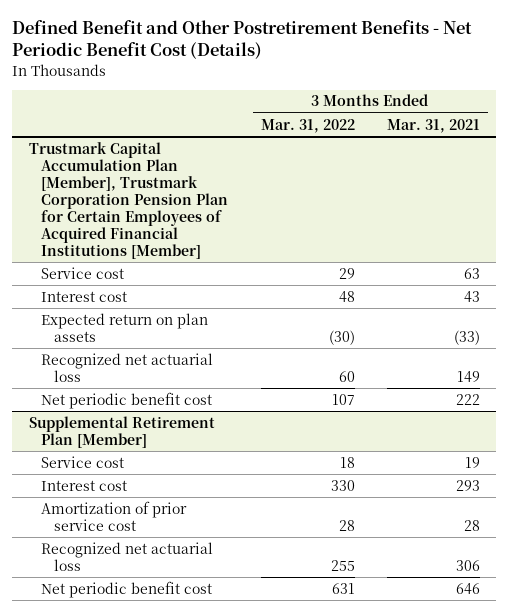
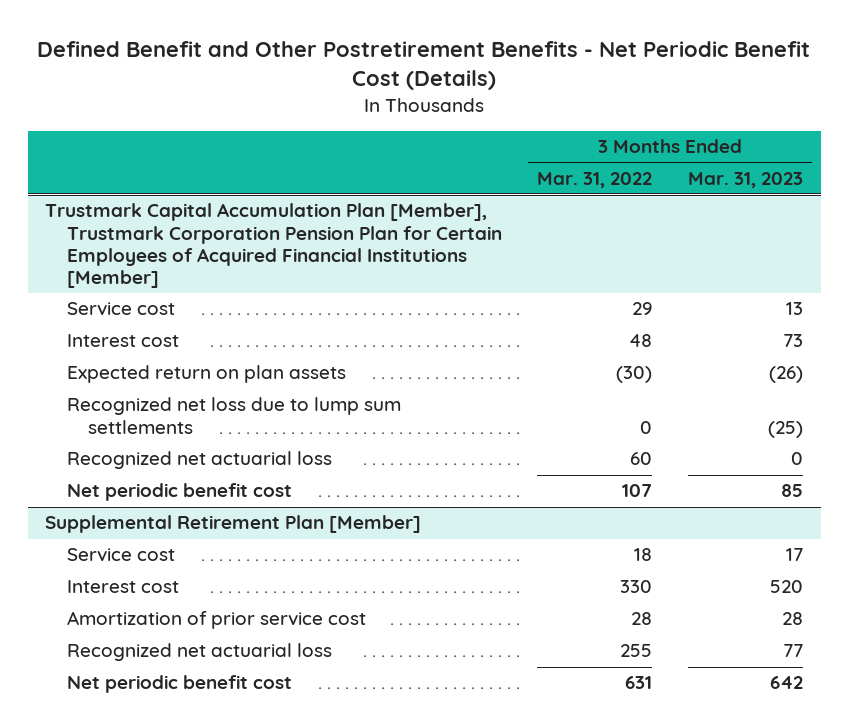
[386,118,480,133] Mar. 31, 2021 -> none
none -> [688,171,804,188] Mar. 31, 2023
none -> [66,397,401,434] Recognized net loss due to lump sum settlements

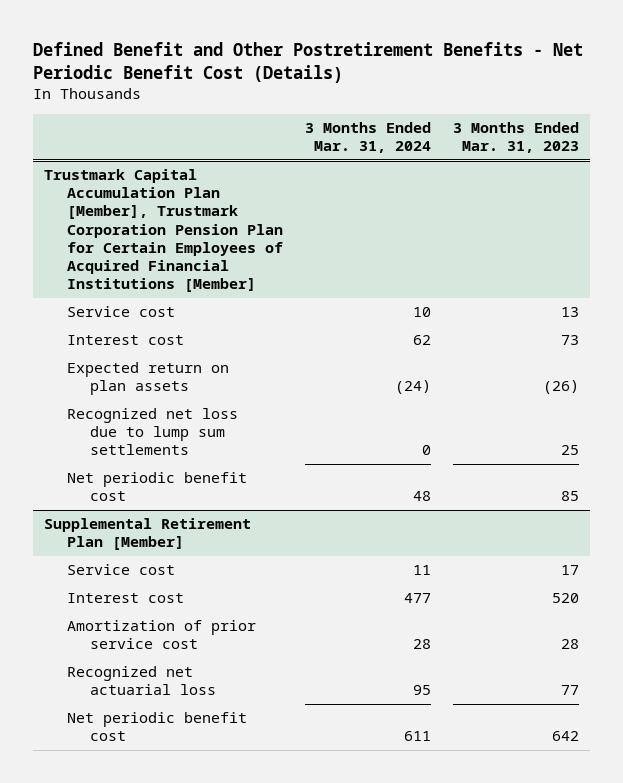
[537,171,653,188] Mar. 31, 2022 -> none
none -> [305,121,432,154] 3 Months Ended Mar. 31, 2024
[66,451,332,470] Recognized net actuarial loss -> none
[768,420,804,438] (25) -> [560,445,579,456] 25

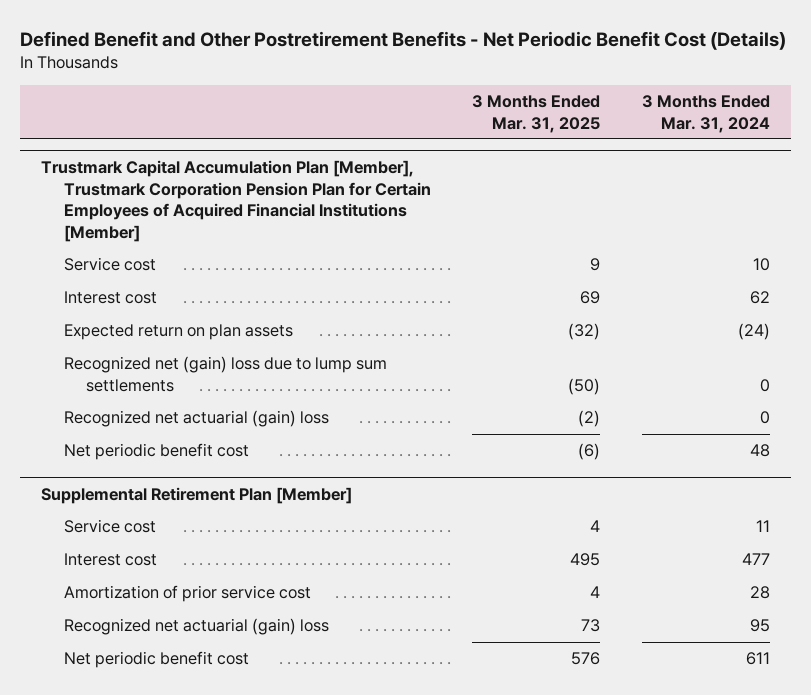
[452,121,579,154] 3 Months Ended Mar. 31, 2023 -> none
none -> [472,95,601,133] 3 Months Ended Mar. 31, 2025
[67,408,239,456] Recognized net loss due to lump sum settlements -> [63,356,387,392] Recognized net (gain) loss due to lump sum settlements
none -> [63,410,329,428] Recognized net actuarial (gain) loss
[67,666,217,696] Recognized net actuarial loss -> [63,618,329,636] Recognized net actuarial (gain) loss

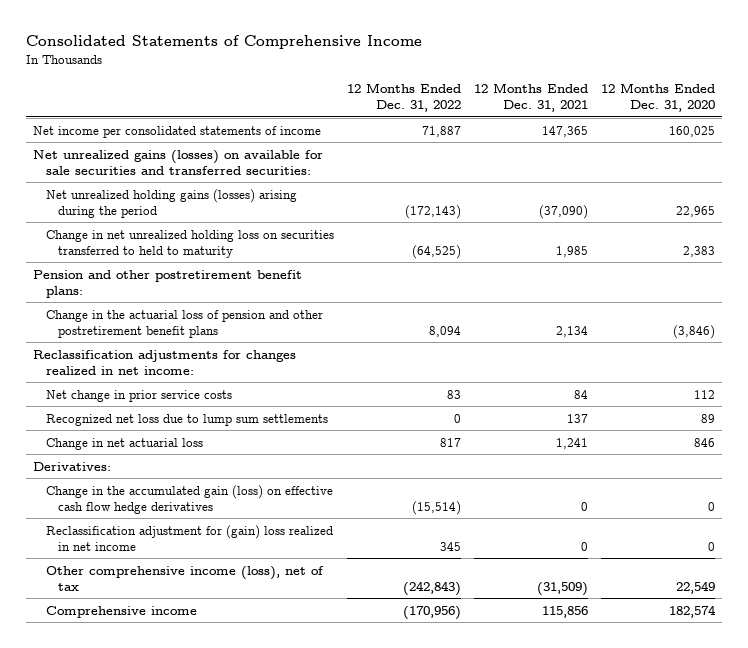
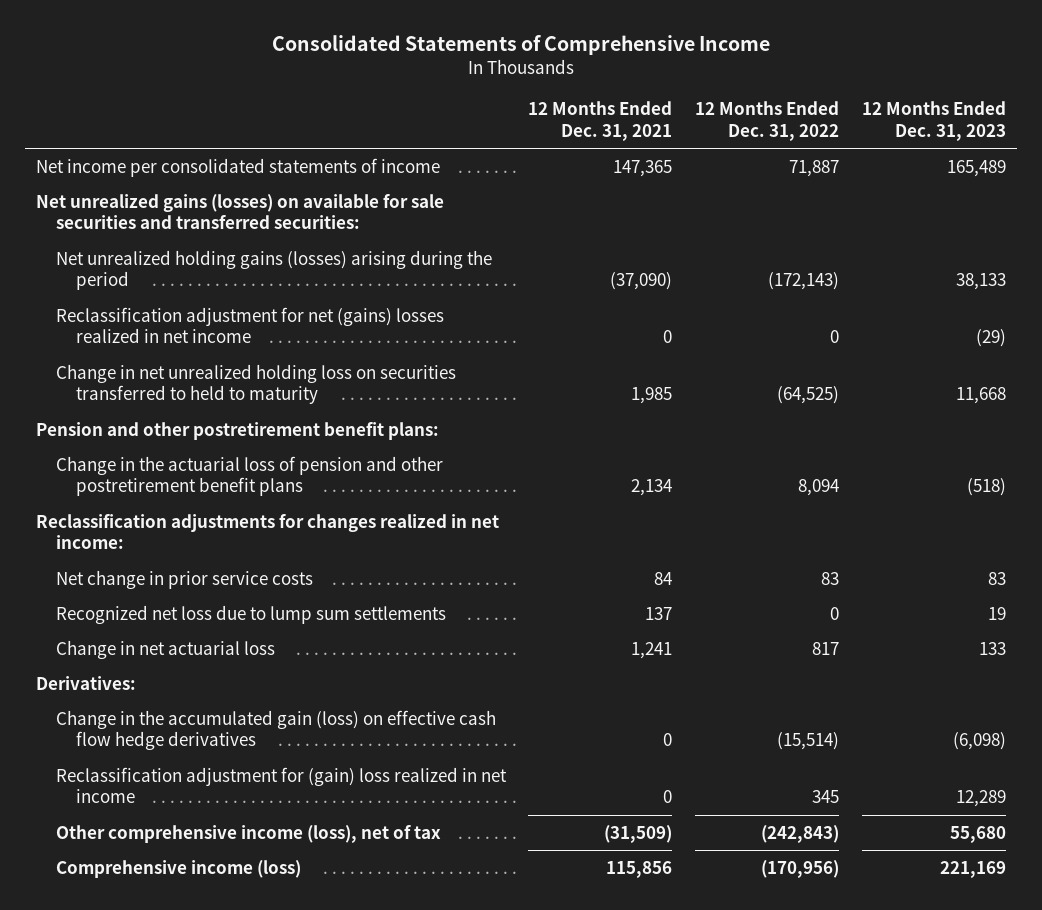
[601,83,716,113] 12 Months Ended Dec. 31, 2020 -> none
none -> [861,101,1006,141] 12 Months Ended Dec. 31, 2023
none -> [55,306,444,344] Reclassification adjustment for net (gains) losses realized in net income
[45,605,197,618] Comprehensive income -> [55,859,301,878] Comprehensive income (loss)

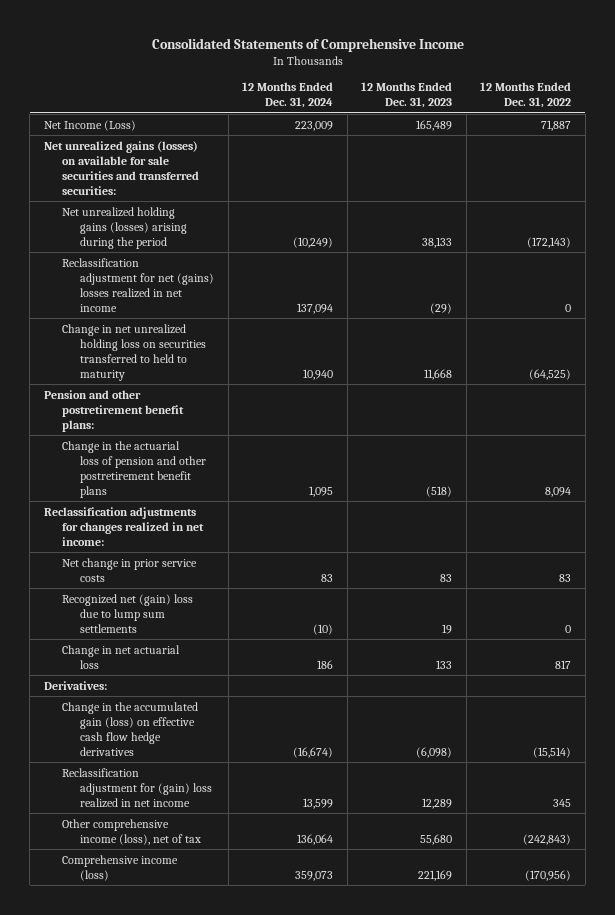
[528,101,673,141] 12 Months Ended Dec. 31, 2021 -> none
none -> [242,82,334,109] 12 Months Ended Dec. 31, 2024
[35,157,440,177] Net income per consolidated statements of income -> [43,119,136,131] Net Income (Loss)
[55,604,446,624] Recognized net loss due to lump sum settlements -> [62,593,194,633] Recognized net (gain) loss due to lump sum settlements

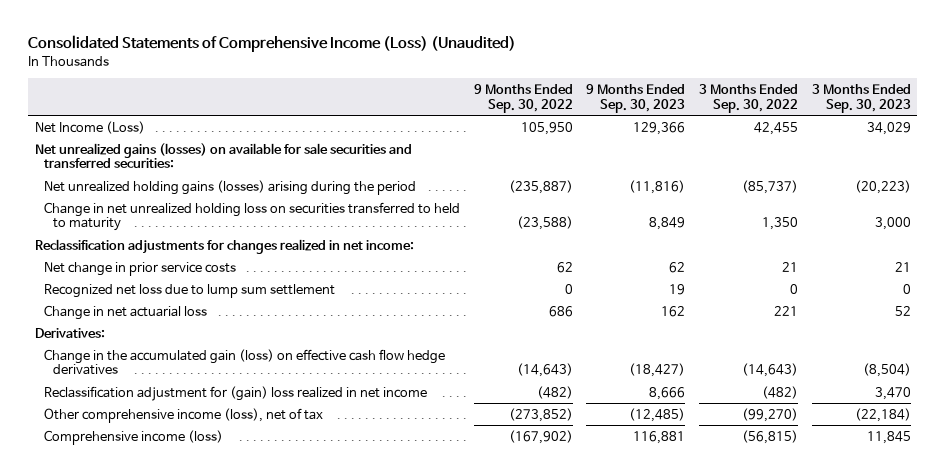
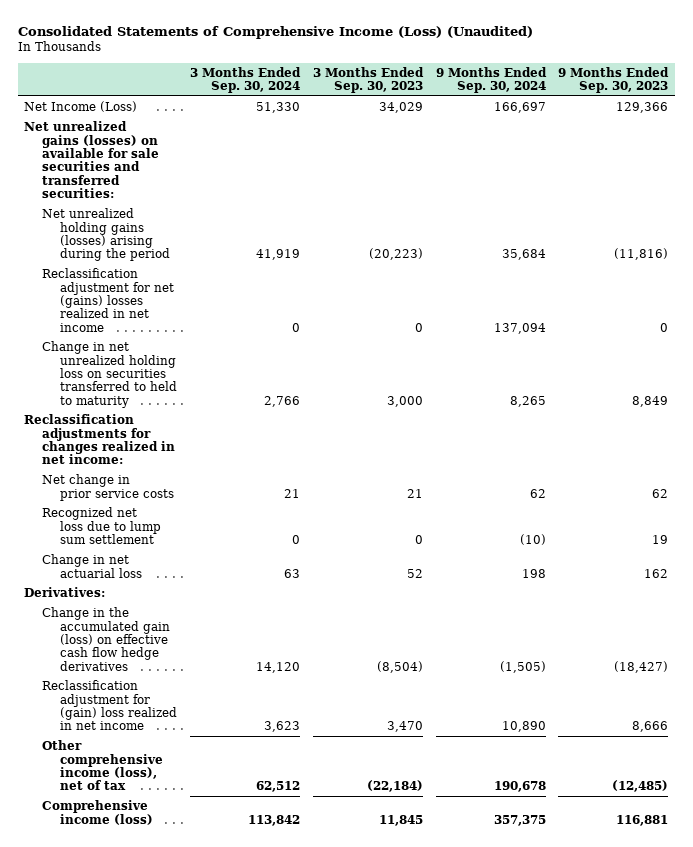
[473,83,573,113] 9 Months Ended Sep. 30, 2022 -> none
[699,83,799,113] 3 Months Ended Sep. 30, 2022 -> none
none -> [190,66,302,94] 3 Months Ended Sep. 30, 2024
none -> [435,66,547,94] 9 Months Ended Sep. 30, 2024
none -> [42,268,175,332] Reclassification adjustment for net (gains) losses realized in net income

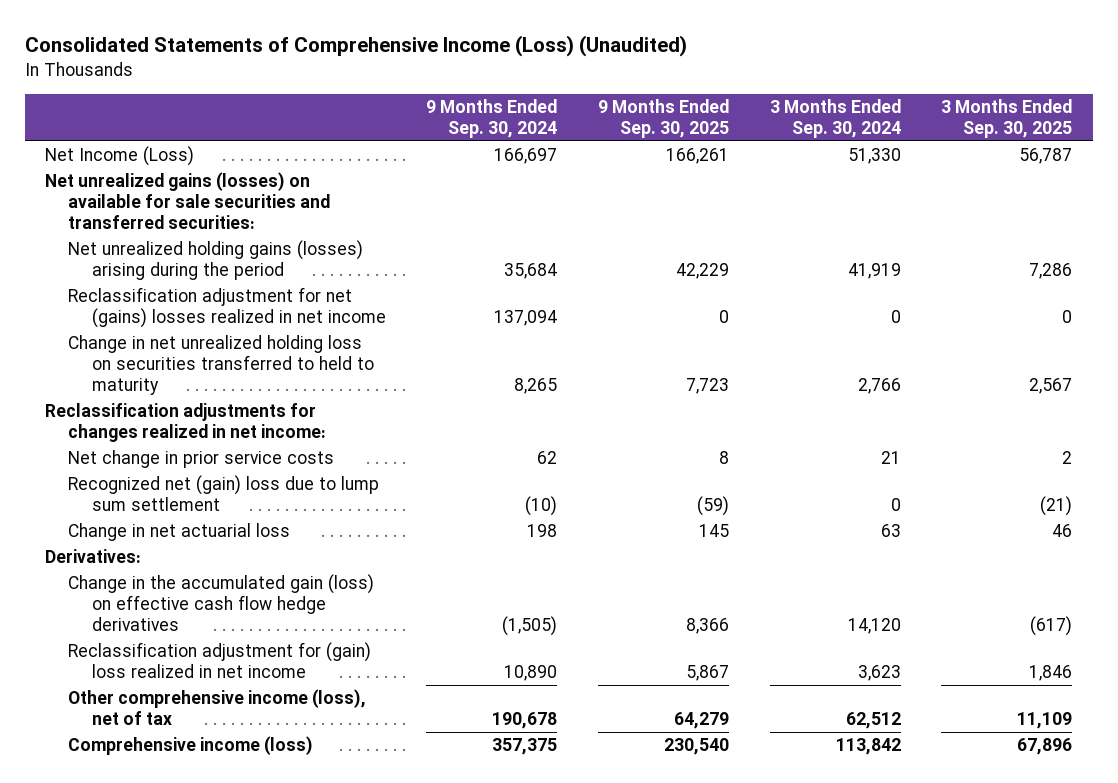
[312,66,424,94] 3 Months Ended Sep. 30, 2023 -> none
[558,66,670,94] 9 Months Ended Sep. 30, 2023 -> none
none -> [597,99,729,139] 9 Months Ended Sep. 30, 2025
none -> [941,99,1073,139] 3 Months Ended Sep. 30, 2025
[42,507,162,544] Recognized net loss due to lump sum settlement -> [68,475,380,512] Recognized net (gain) loss due to lump sum settlement

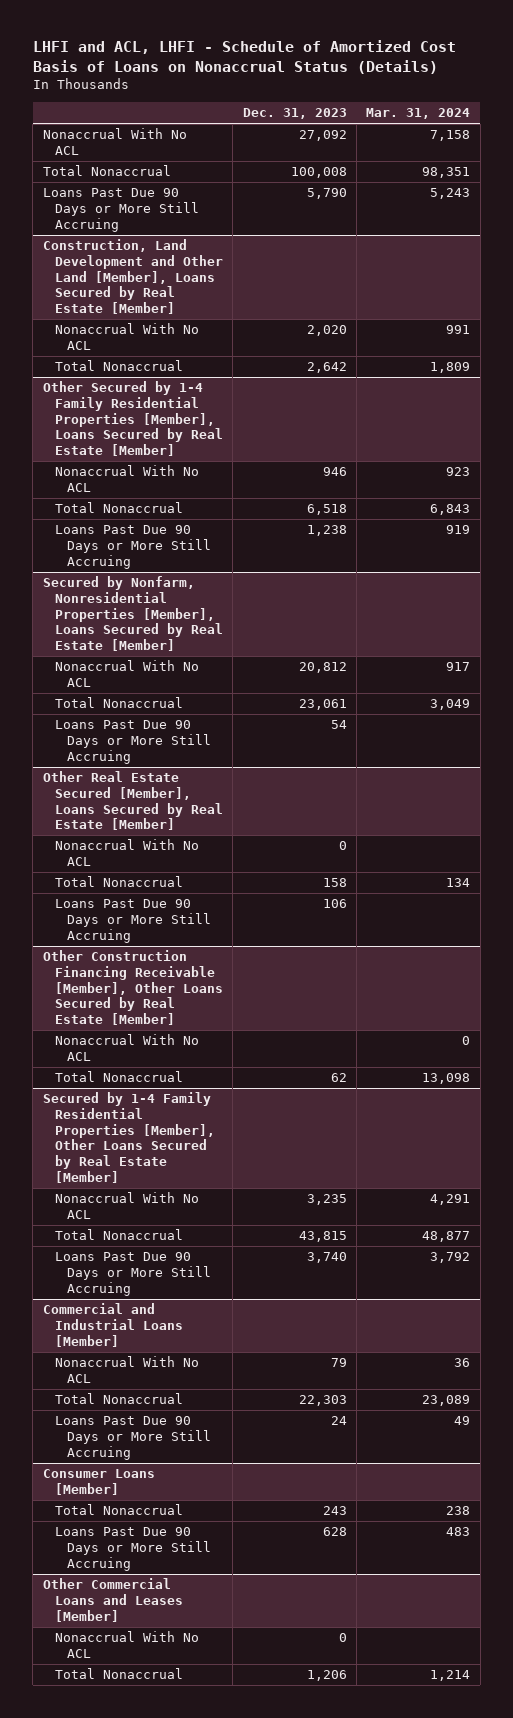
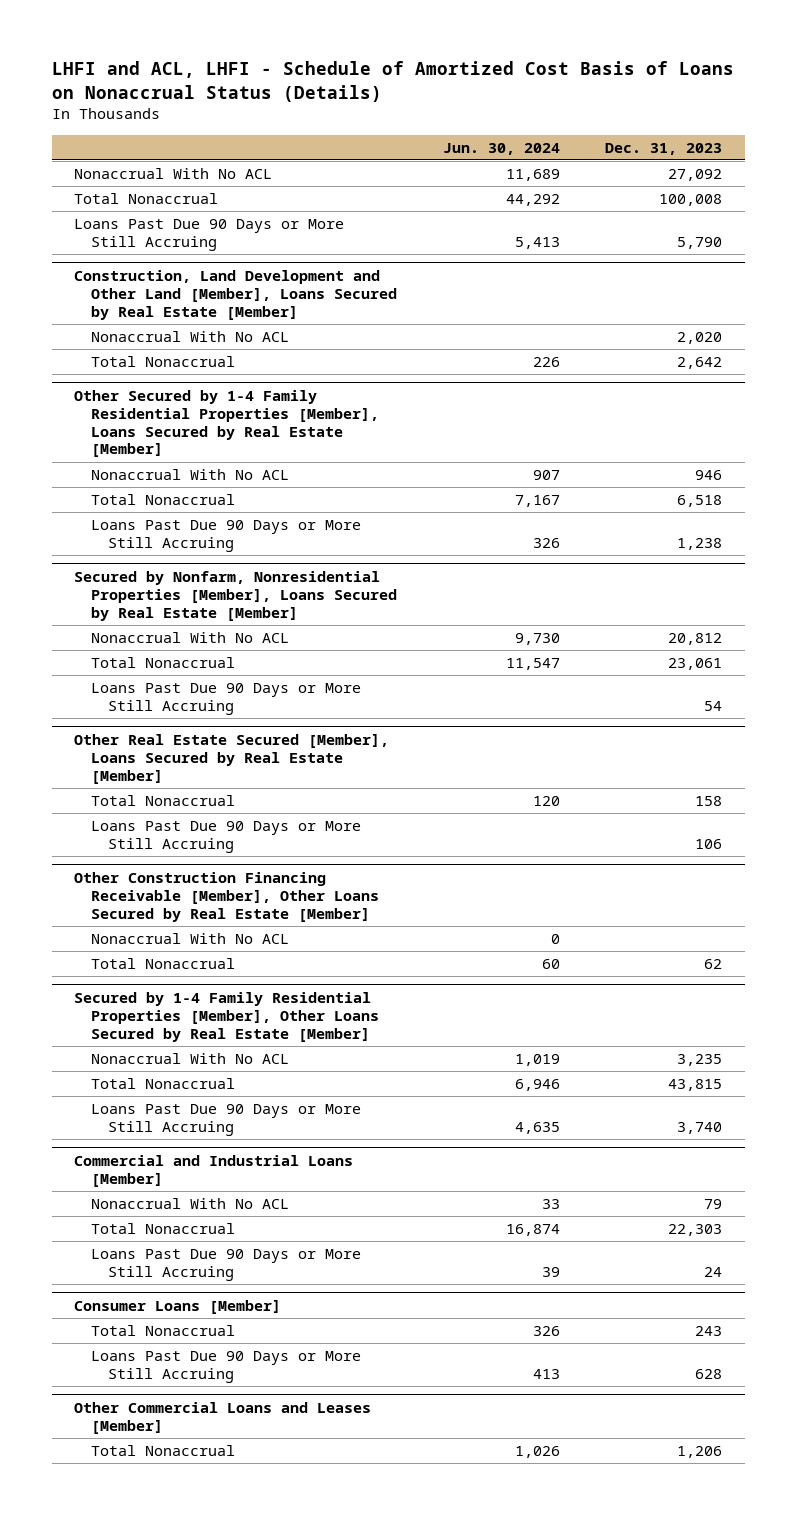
[366,108,471,120] Mar. 31, 2024 -> none
none -> [442,142,560,155] Jun. 30, 2024
[54,839,199,866] Nonaccrual With No ACL -> none
[54,1631,199,1658] Nonaccrual With No ACL -> none

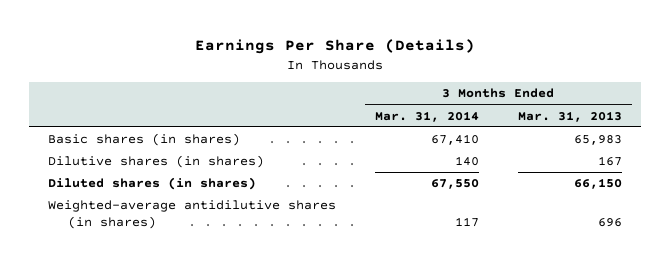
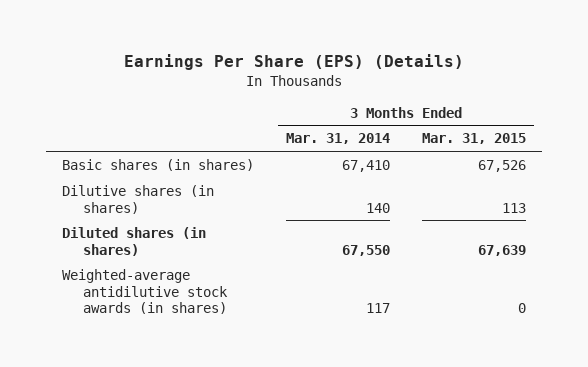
[194,39,475,55] Earnings Per Share (Details) -> [124,54,465,71] Earnings Per Share (EPS) (Details)
[517,110,622,122] Mar. 31, 2013 -> none
none -> [422,133,527,145] Mar. 31, 2015
[48,200,337,229] Weighted-average antidilutive shares (in shares) -> [61,268,229,315] Weighted-average antidilutive stock awards (in shares)

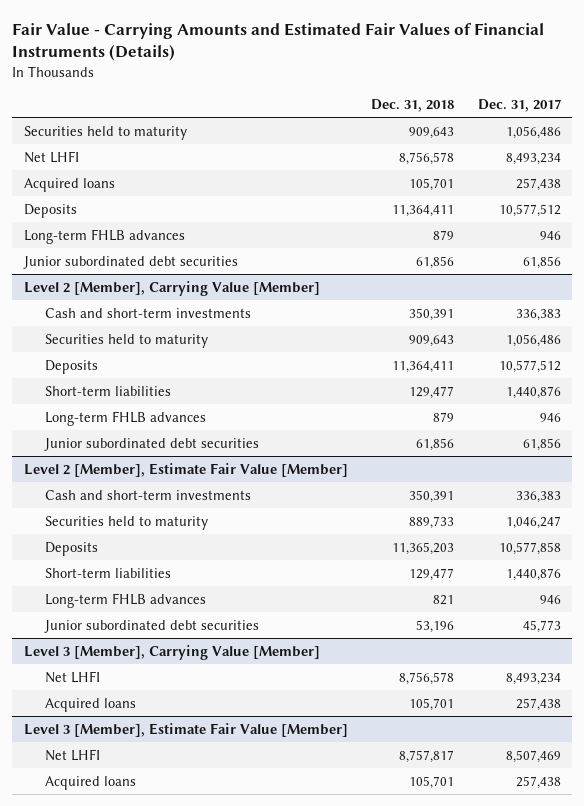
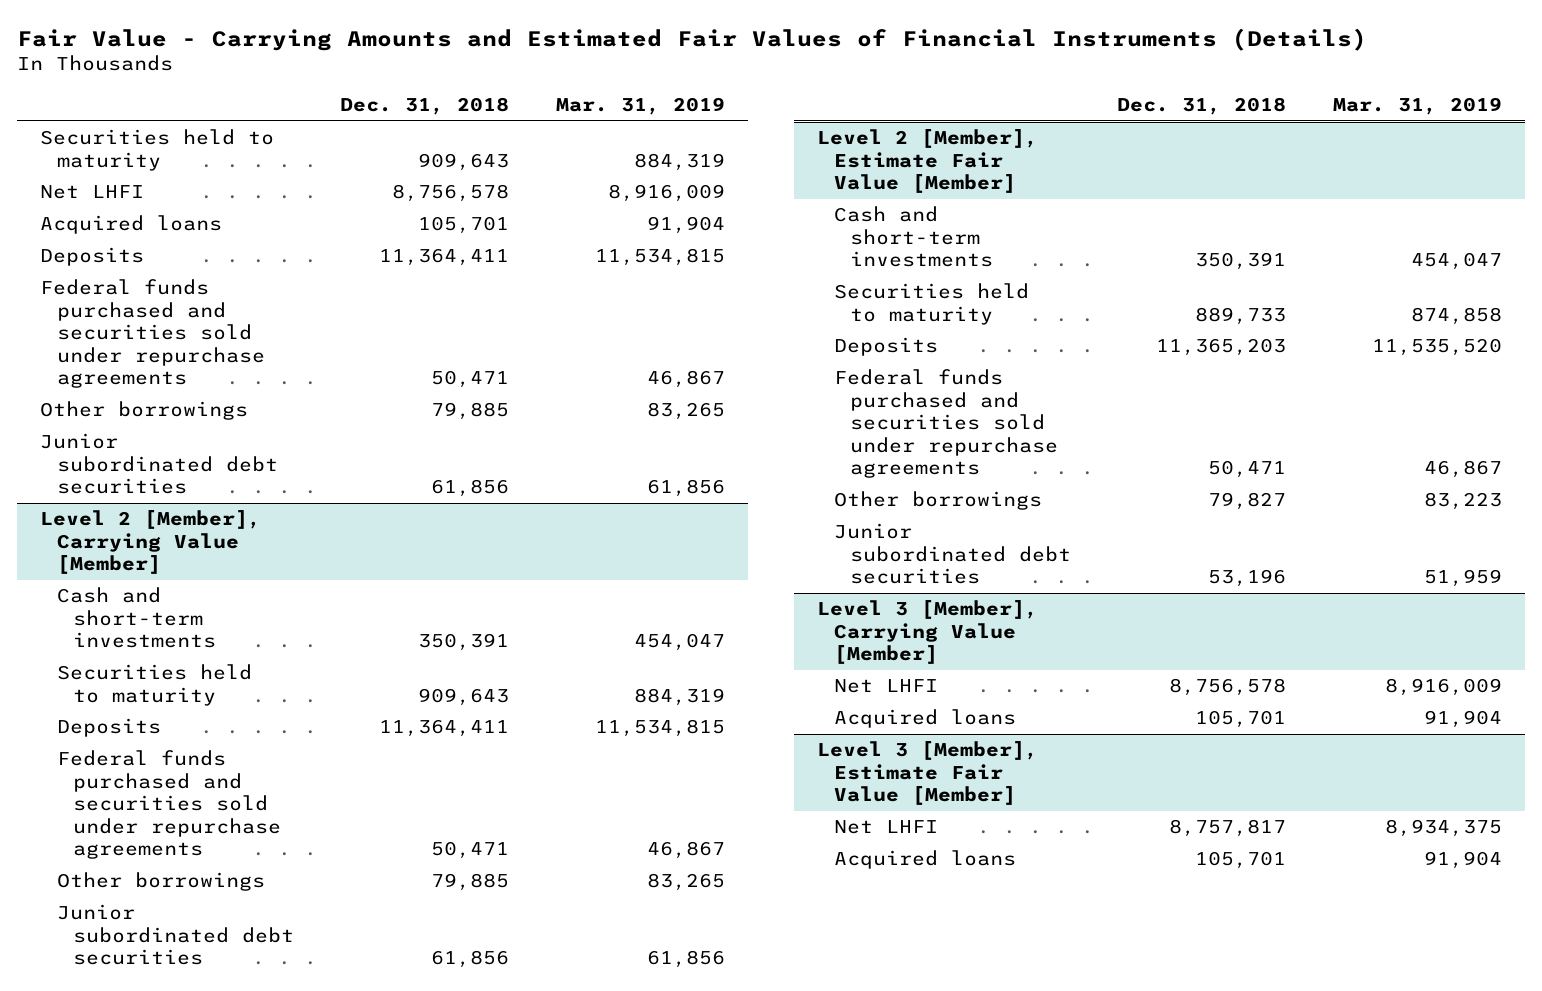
[477,99,561,113] Dec. 31, 2017 -> none
none -> [555,97,725,116] Mar. 31, 2019
[23,228,185,244] Long-term FHLB advances -> none
none -> [40,279,265,389] Federal funds purchased and securities sold under repurchase agreements
none -> [40,401,249,421] Other borrowings
[45,385,172,396] Short-term liabilities -> none
[45,410,207,426] Long-term FHLB advances -> none
none -> [56,750,281,860] Federal funds purchased and securities sold under repurchase agreements
none -> [56,872,265,892] Other borrowings
[45,567,172,578] Short-term liabilities -> none
[45,592,207,608] Long-term FHLB advances -> none
none -> [833,369,1059,479] Federal funds purchased and securities sold under repurchase agreements
none -> [833,491,1042,511] Other borrowings

